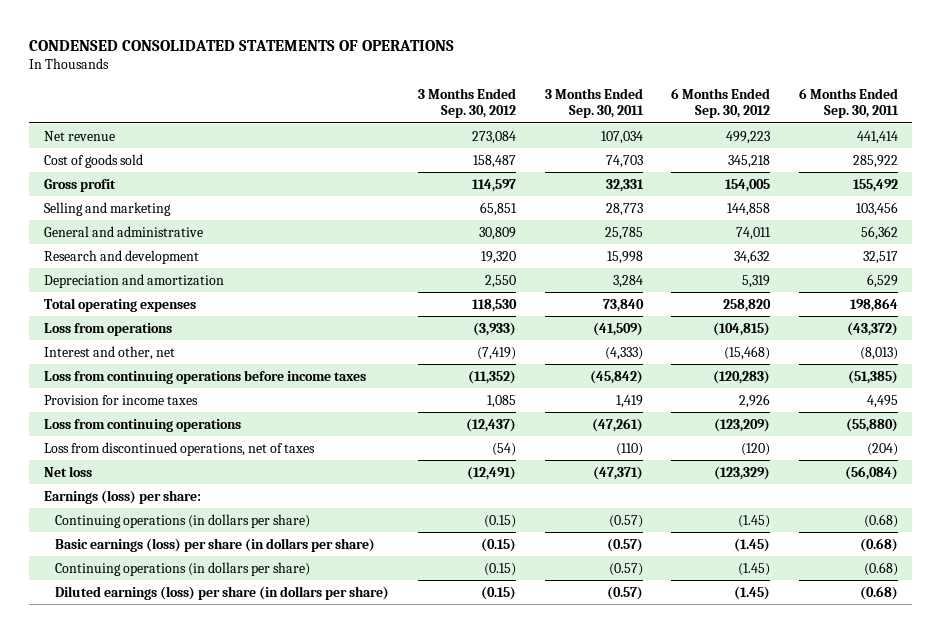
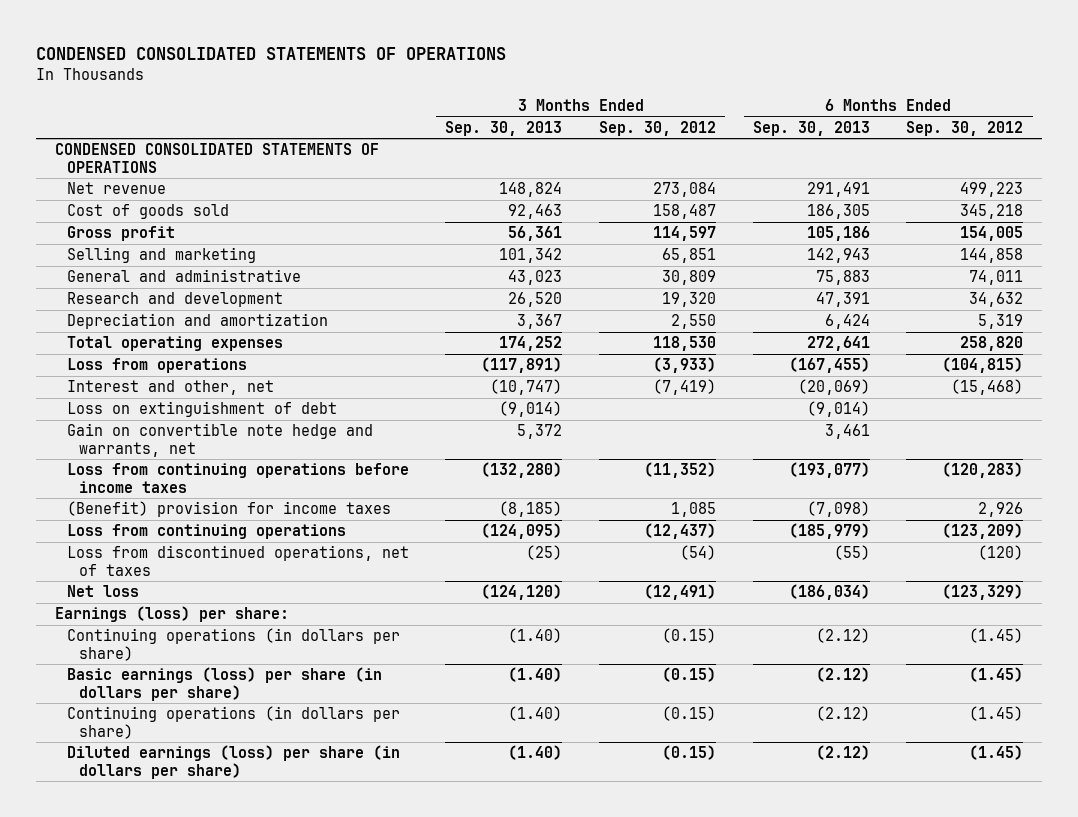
[544,88,644,119] 3 Months Ended Sep. 30, 2011 -> none
[798,88,899,119] 6 Months Ended Sep. 30, 2011 -> none
none -> [445,120,563,136] Sep. 30, 2013
none -> [752,120,870,136] Sep. 30, 2013
none -> [54,143,379,173] CONDENSED CONSOLIDATED STATEMENTS OF OPERATIONS
none -> [66,401,337,418] Loss on extinguishment of debt
none -> [66,423,373,457] Gain on convertible note hedge and warrants, net
[43,394,198,405] Provision for income taxes -> [66,501,391,518] (Benefit) provision for income taxes

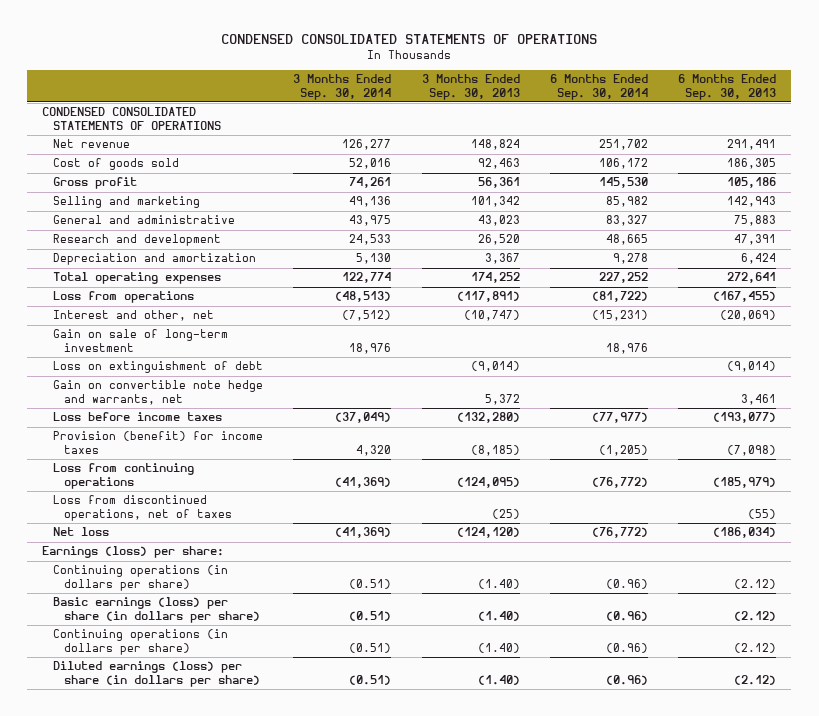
[599,120,717,136] Sep. 30, 2012 -> none
[906,120,1024,136] Sep. 30, 2012 -> none
none -> [293,74,392,100] 3 Months Ended Sep. 30, 2014
none -> [549,74,648,100] 6 Months Ended Sep. 30, 2014
none -> [53,329,229,352] Gain on sale of long-term investment
[66,463,409,493] Loss from continuing operations before income taxes -> [53,412,223,422] Loss before income taxes
[66,501,391,518] (Benefit) provision for income taxes -> [53,431,264,454] Provision (benefit) for income taxes

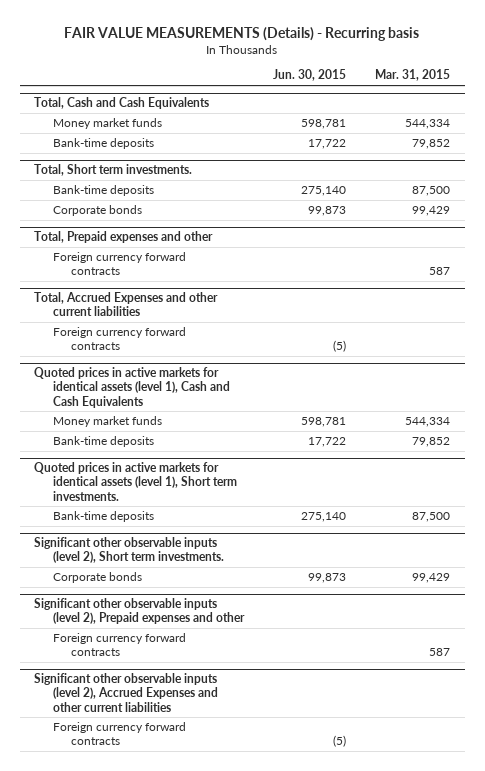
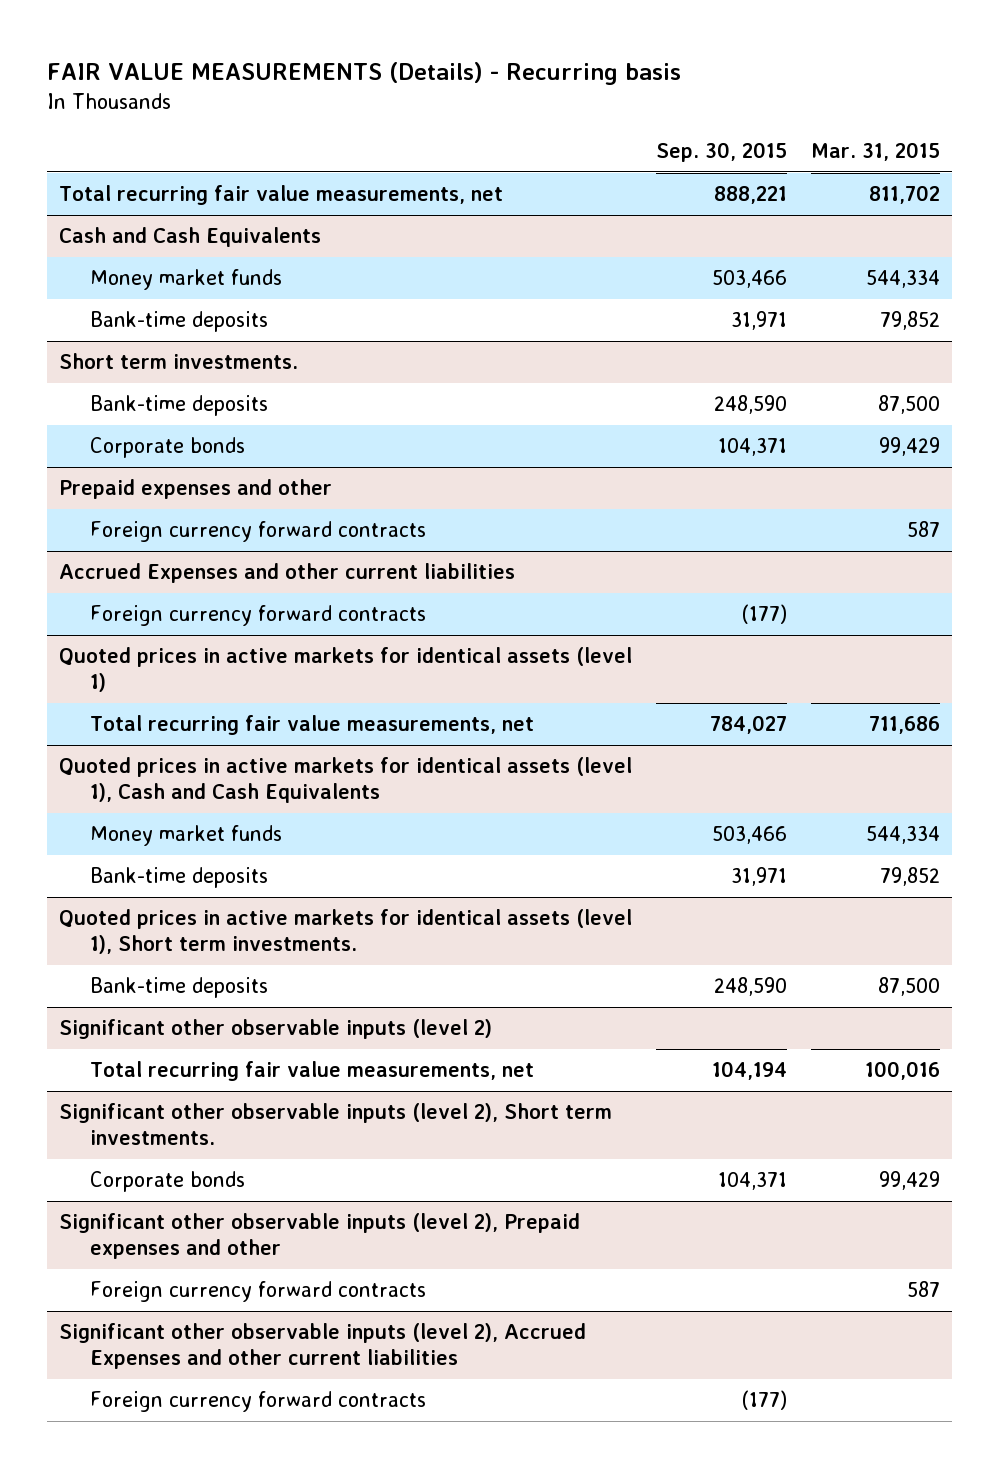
[272,69,346,82] Jun. 30, 2015 -> none
none -> [655,141,787,162] Sep. 30, 2015
none -> [58,185,503,206] Total recurring fair value measurements, net
[34,97,210,110] Total, Cash and Cash Equivalents -> [58,227,321,248] Cash and Cash Equivalents
[34,164,193,177] Total, Short term investments. -> [58,353,298,370] Short term investments.
[34,231,214,244] Total, Prepaid expenses and other -> [58,479,332,500] Prepaid expenses and other
[34,292,219,317] Total, Accrued Expenses and other current liabilities -> [58,563,515,584] Accrued Expenses and other current liabilities
none -> [58,647,632,693] Quoted prices in active markets for identical assets (level 1)
none -> [89,715,534,736] Total recurring fair value measurements, net
none -> [58,1019,492,1040] Significant other observable inputs (level 2)
none -> [89,1061,534,1082] Total recurring fair value measurements, net

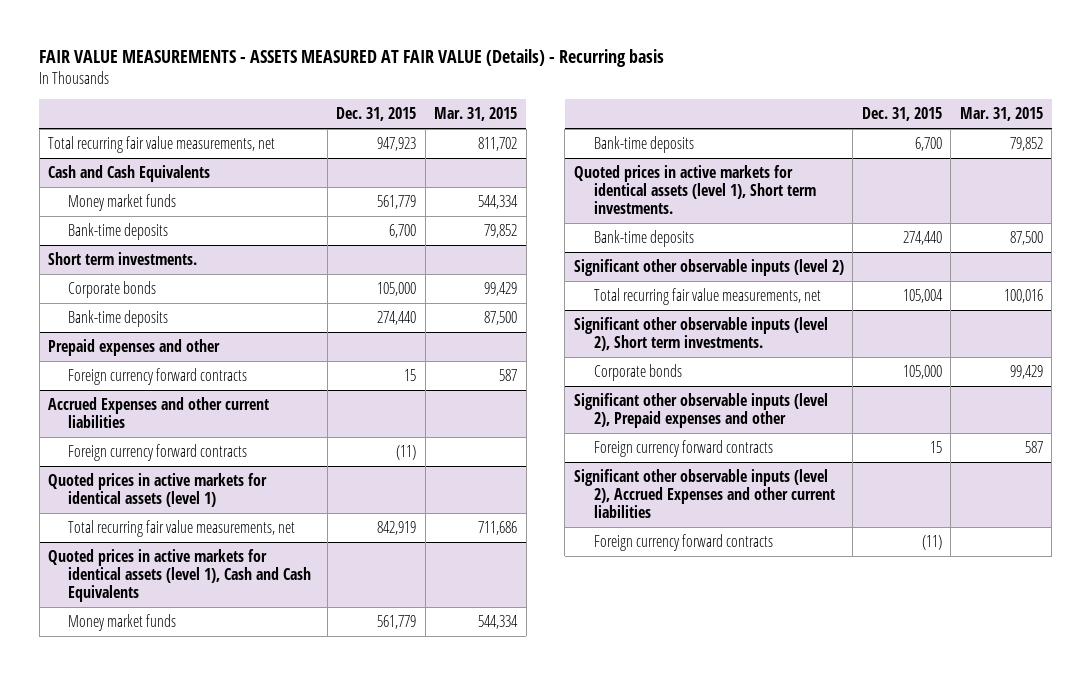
[46,61,681,85] FAIR VALUE MEASUREMENTS (Details) - Recurring basis -> [39,49,665,68] FAIR VALUE MEASUREMENTS - ASSETS MEASURED AT FAIR VALUE (Details) - Recurring basis
[655,141,787,162] Sep. 30, 2015 -> none
none -> [336,107,417,122] Dec. 31, 2015
[89,395,268,417] Bank-time deposits -> [68,310,169,328] Bank-time deposits

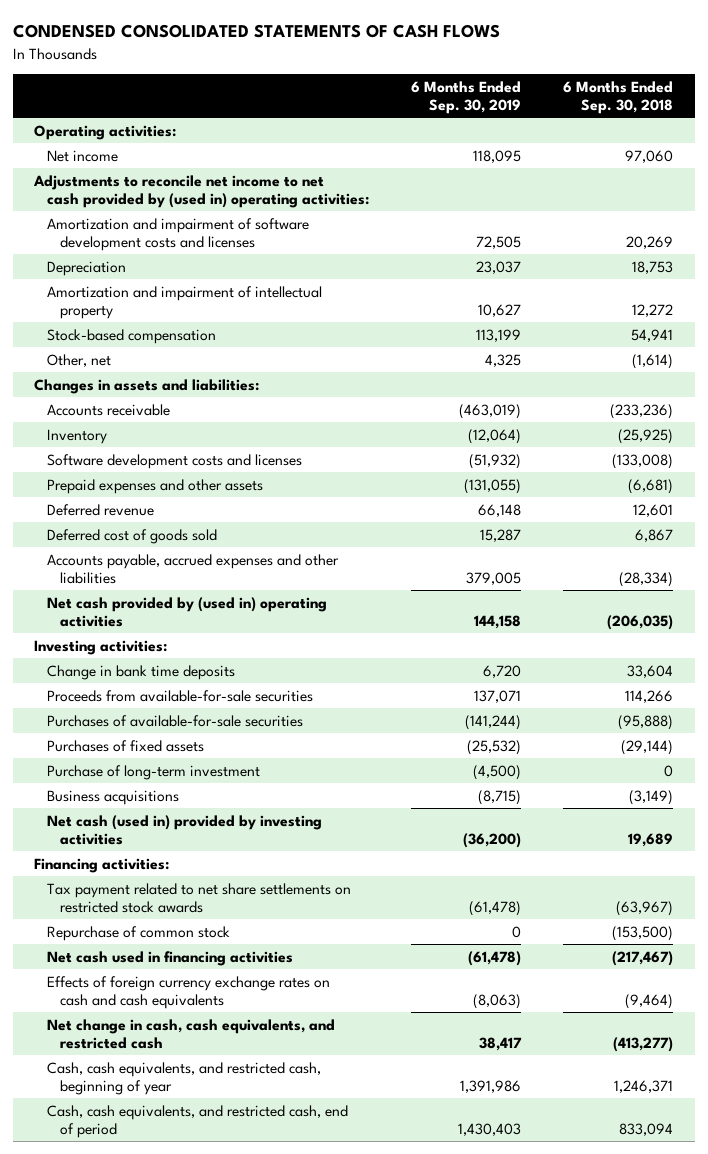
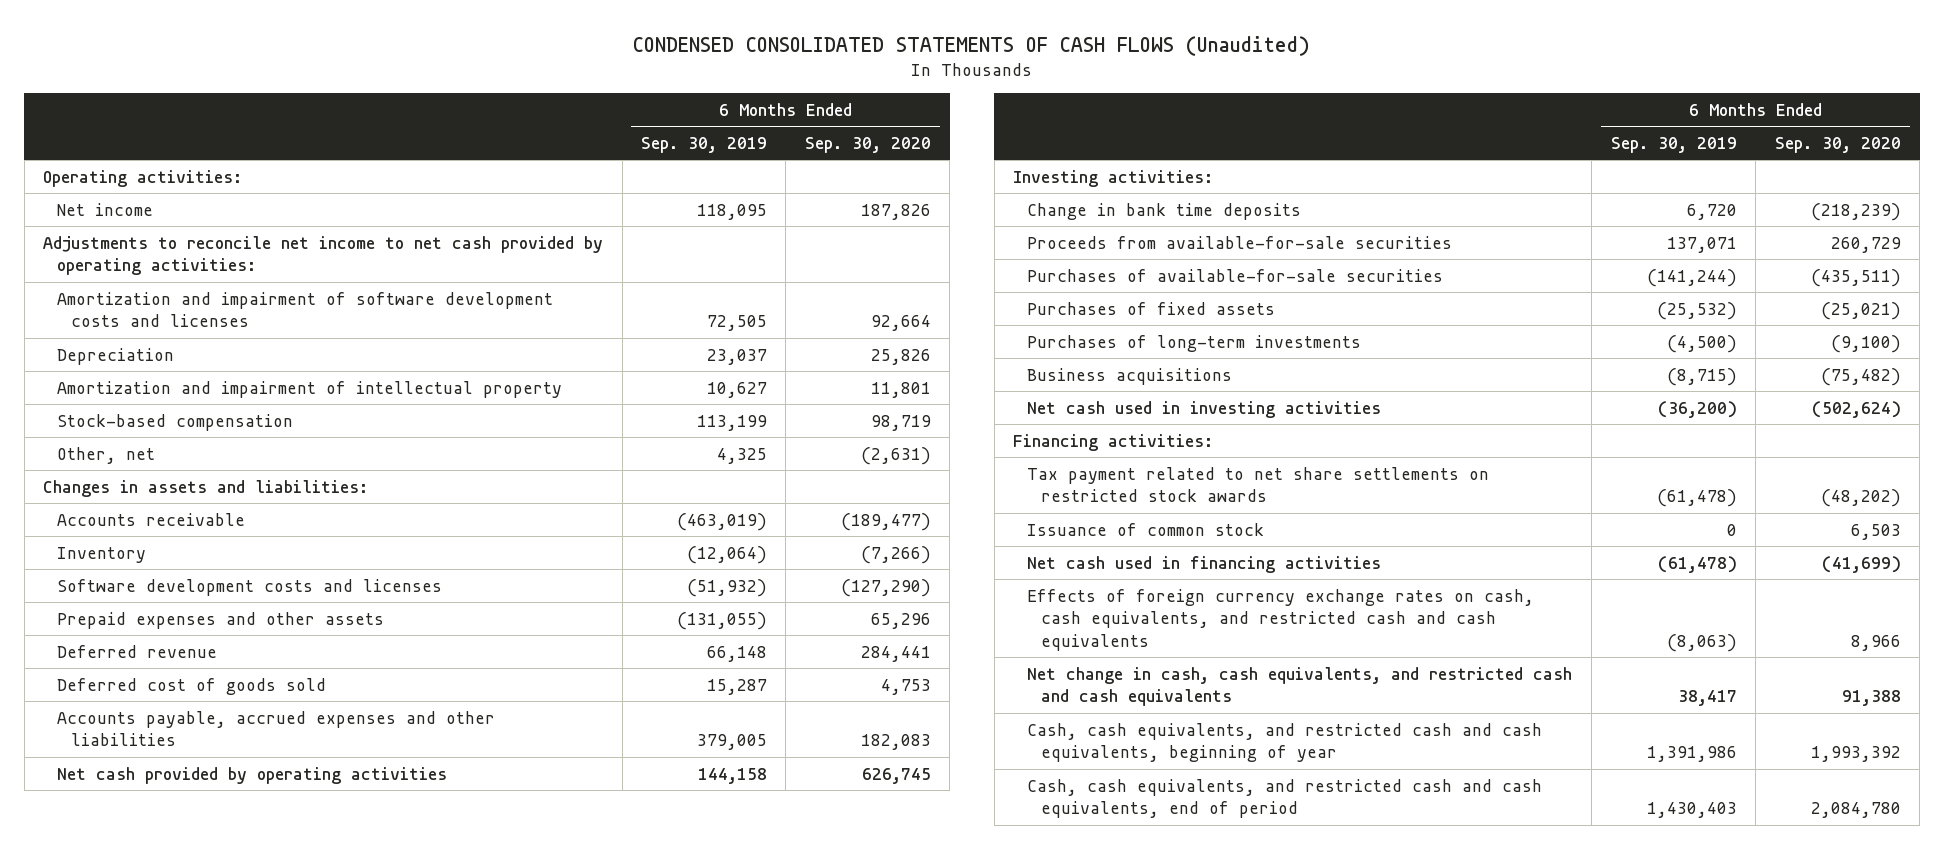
[13,24,501,39] CONDENSED CONSOLIDATED STATEMENTS OF CASH FLOWS -> [632,35,1310,56] CONDENSED CONSOLIDATED STATEMENTS OF CASH FLOWS (Unaudited)
[563,80,674,115] 6 Months Ended Sep. 30, 2018 -> none
none -> [804,136,931,153] Sep. 30, 2020
[33,174,370,208] Adjustments to reconcile net income to net cash provided by (used in) operating activities: -> [43,235,604,276] Adjustments to reconcile net income to net cash provided by operating activities:
[47,596,328,627] Net cash provided by (used in) operating activities -> [57,766,448,784] Net cash provided by operating activities
[47,764,261,780] Purchase of long-term investment -> [1027,334,1362,352] Purchases of long-term investments
[47,814,323,845] Net cash (used in) provided by investing activities -> [1027,400,1382,418] Net cash used in investing activities
[47,925,231,941] Repurchase of common stock -> [1027,522,1265,536] Issuance of common stock
[47,975,331,1009] Effects of foreign currency exchange rates on cash and cash equivalents -> [1027,588,1535,651] Effects of foreign currency exchange rates on cash, cash equivalents, and restricted cash and cash equivalents
[47,1018,336,1049] Net change in cash, cash equivalents, and restricted cash -> [1027,666,1573,707] Net change in cash, cash equivalents, and restricted cash and cash equivalents
[47,1061,322,1095] Cash, cash equivalents, and restricted cash, beginning of year -> [1027,722,1543,763] Cash, cash equivalents, and restricted cash and cash equivalents, beginning of year
[47,1104,349,1138] Cash, cash equivalents, and restricted cash, end of period -> [1027,778,1543,819] Cash, cash equivalents, and restricted cash and cash equivalents, end of period

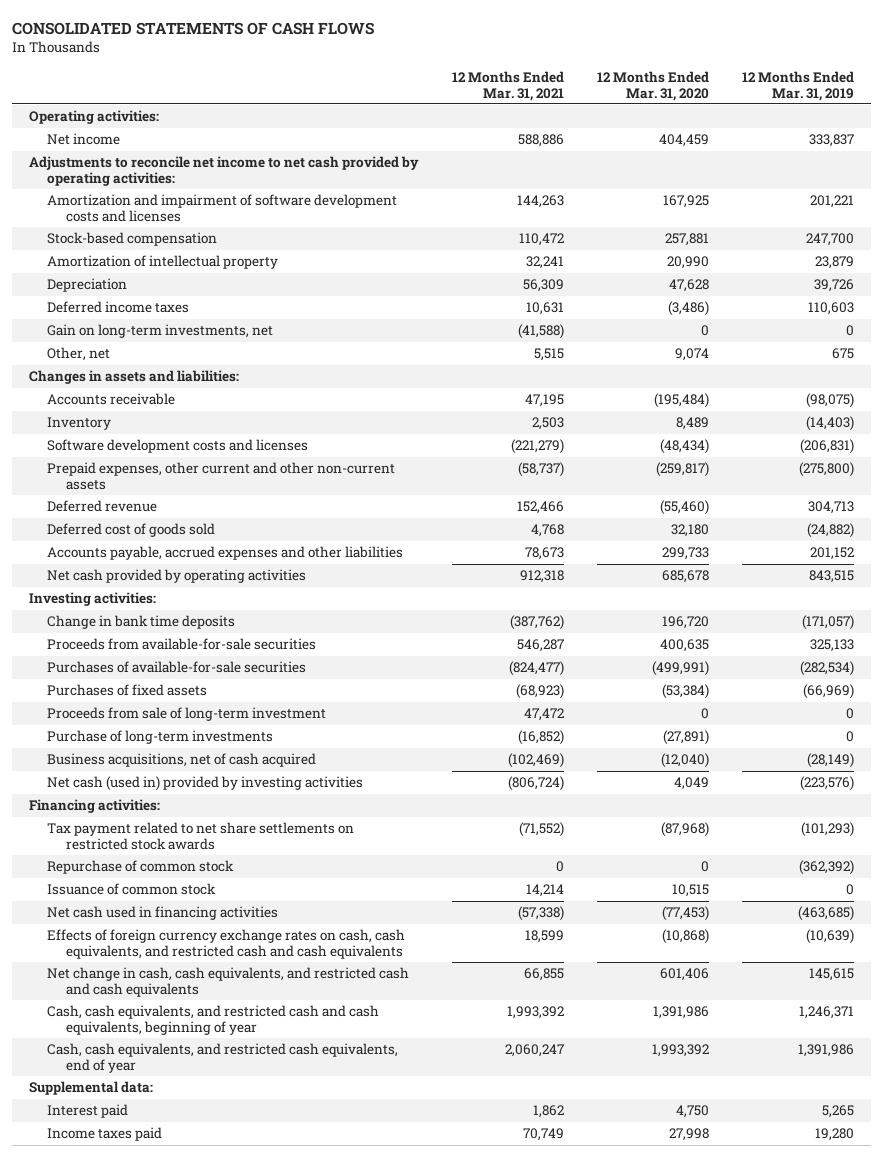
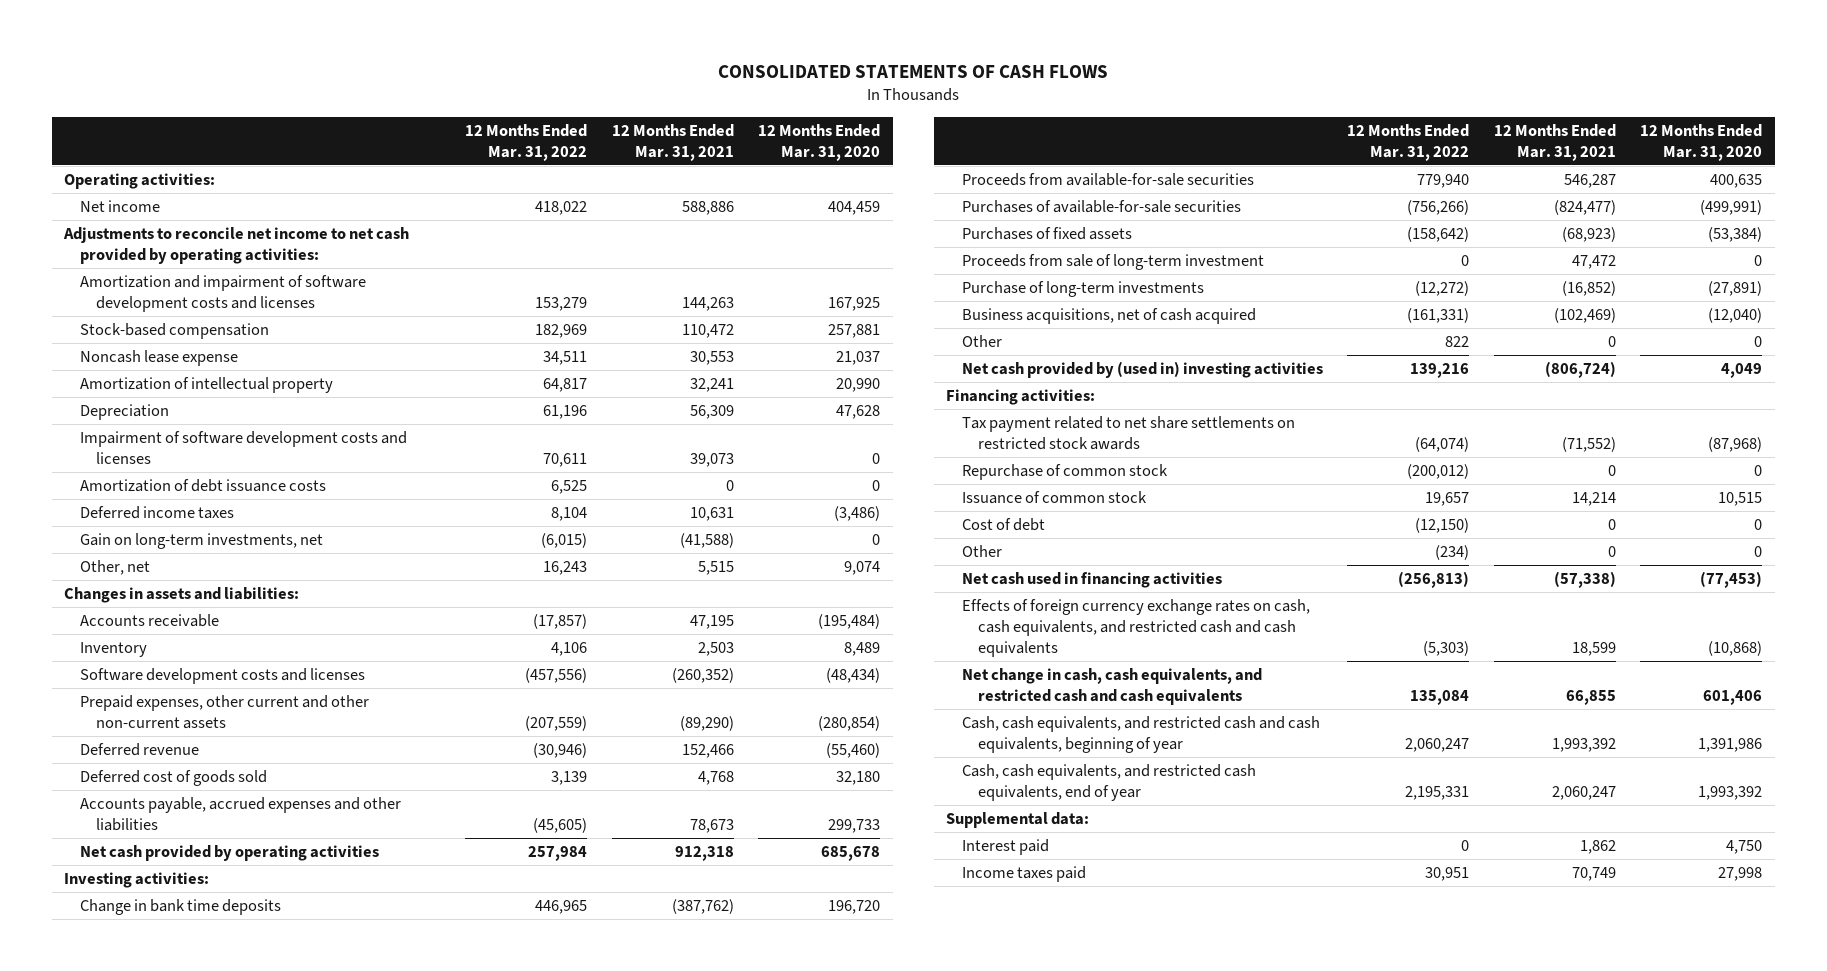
[742,70,855,101] 12 Months Ended Mar. 31, 2019 -> none
none -> [465,123,588,161] 12 Months Ended Mar. 31, 2022
none -> [79,349,238,366] Noncash lease expense
none -> [79,430,407,465] Impairment of software development costs and licenses
none -> [79,478,326,492] Amortization of debt issuance costs
[511,439,565,455] (221,279) -> [671,667,734,683] (260,352)
[518,462,565,478] (58,737) -> [679,716,734,732] (89,290)
[656,462,710,478] (259,817) -> [818,716,881,732] (280,854)
none -> [961,334,1002,347] Other
[47,776,364,792] Net cash (used in) provided by investing activities -> [961,360,1323,378] Net cash provided by (used in) investing activities
none -> [961,517,1045,531] Cost of debt
none -> [961,544,1002,557] Other

